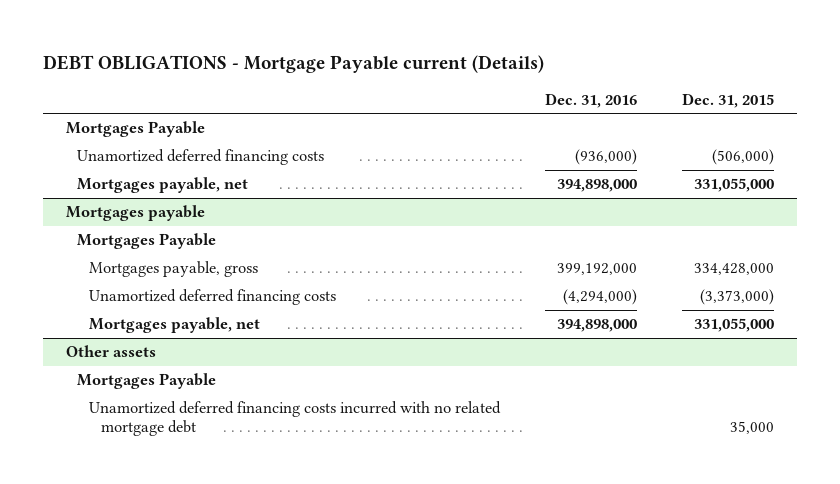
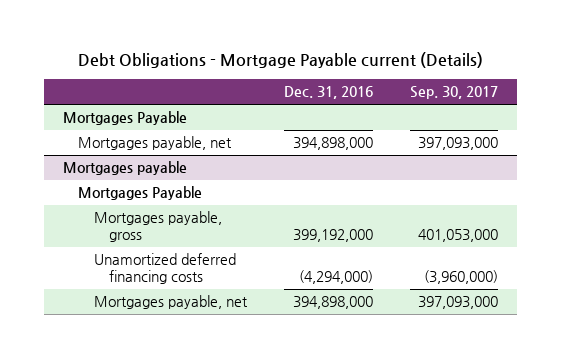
[43,54,545,73] DEBT OBLIGATIONS - Mortgage Payable current (Details) -> [77,52,483,69] Debt Obligations - Mortgage Payable current (Details)
[682,92,775,108] Dec. 31, 2015 -> none
none -> [410,86,499,100] Sep. 30, 2017
[77,149,325,166] Unamortized deferred financing costs -> none
[65,345,156,358] Other assets -> none
[77,373,217,390] Mortgages Payable -> none
[89,401,502,437] Unamortized deferred financing costs incurred with no related mortgage debt -> none

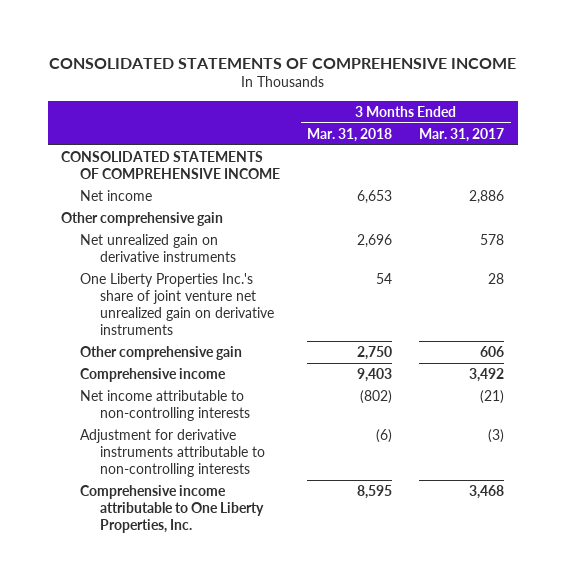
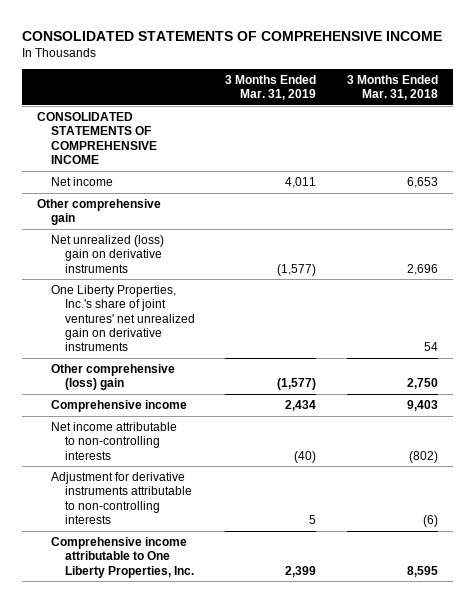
[419,127,505,142] Mar. 31, 2017 -> none
none -> [225,74,317,101] 3 Months Ended Mar. 31, 2019
[80,233,236,262] Net unrealized gain on derivative instruments -> [51,235,165,273] Net unrealized (loss) gain on derivative instruments
[80,272,274,335] One Liberty Properties Inc.'s share of joint venture net unrealized gain on derivative instruments -> [51,285,196,352] One Liberty Properties, Inc.'s share of joint ventures' net unrealized gain on derivative instruments
[80,345,243,360] Other comprehensive gain -> [51,364,176,391] Other comprehensive (loss) gain

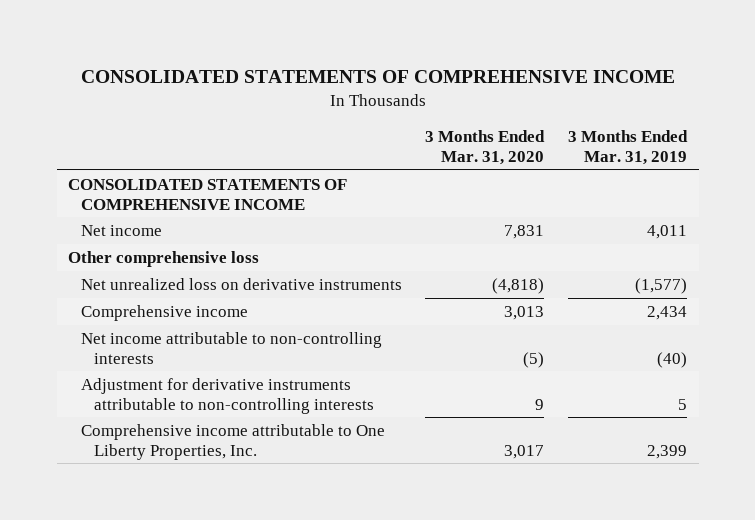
[346,74,438,101] 3 Months Ended Mar. 31, 2018 -> none
none -> [425,130,546,165] 3 Months Ended Mar. 31, 2020
[51,285,196,352] One Liberty Properties, Inc.'s share of joint ventures' net unrealized gain on derivative instruments -> none
[51,364,176,391] Other comprehensive (loss) gain -> none
[36,199,161,226] Other comprehensive gain -> [68,250,260,267] Other comprehensive loss
[51,235,165,273] Net unrealized (loss) gain on derivative instruments -> [80,277,402,290] Net unrealized loss on derivative instruments

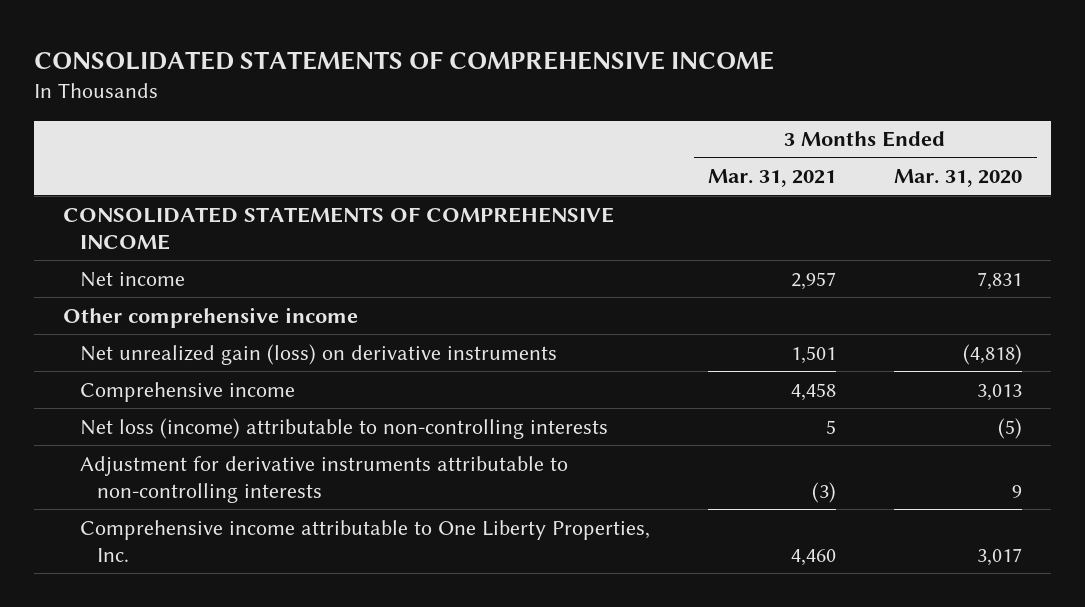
[567,130,688,165] 3 Months Ended Mar. 31, 2019 -> none
none -> [708,169,837,188] Mar. 31, 2021
[68,250,260,267] Other comprehensive loss -> [63,306,359,328] Other comprehensive income
[80,277,402,290] Net unrealized loss on derivative instruments -> [80,343,558,365] Net unrealized gain (loss) on derivative instruments
[80,331,382,364] Net income attributable to non-controlling interests -> [80,417,609,439] Net loss (income) attributable to non-controlling interests

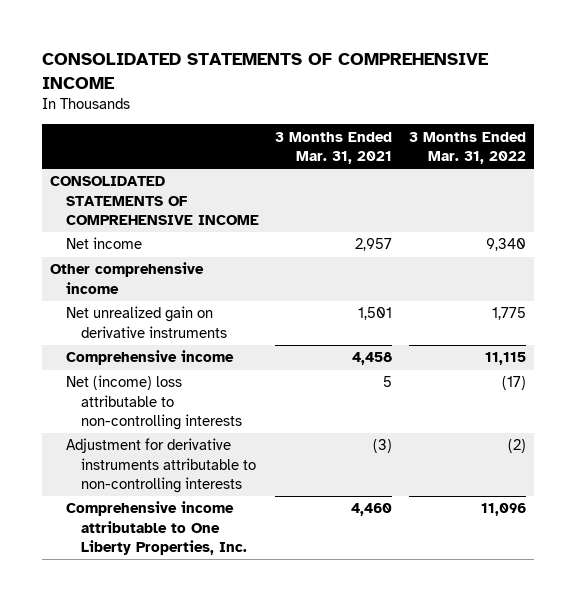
[894,169,1023,188] Mar. 31, 2020 -> none
none -> [408,131,526,164] 3 Months Ended Mar. 31, 2022
[80,343,558,365] Net unrealized gain (loss) on derivative instruments -> [65,306,228,338] Net unrealized gain on derivative instruments
[80,417,609,439] Net loss (income) attributable to non-controlling interests -> [65,375,243,430] Net (income) loss attributable to non-controlling interests

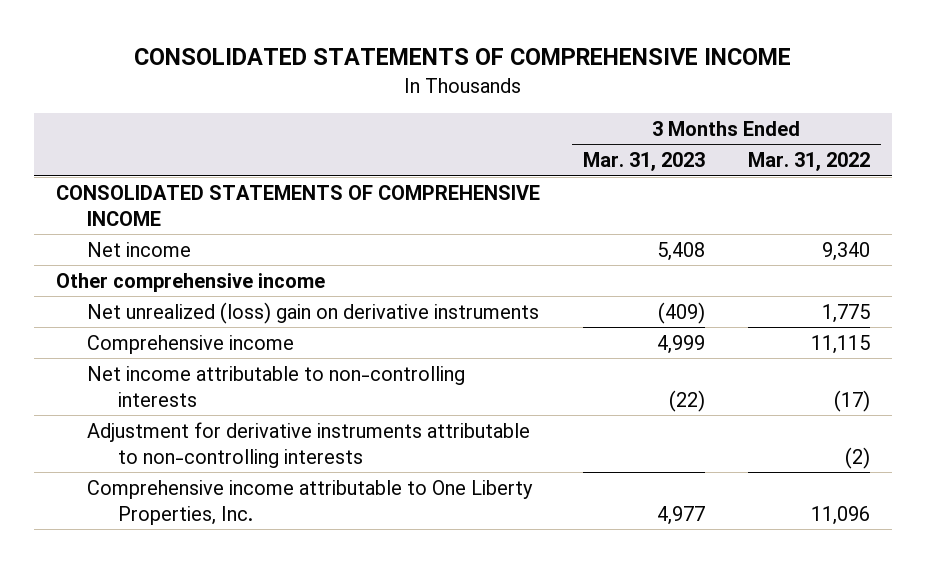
[275,131,393,164] 3 Months Ended Mar. 31, 2021 -> none
none -> [582,152,705,172] Mar. 31, 2023
[65,306,228,338] Net unrealized gain on derivative instruments -> [86,301,539,324] Net unrealized (loss) gain on derivative instruments
[65,375,243,430] Net (income) loss attributable to non-controlling interests -> [86,365,465,407] Net income attributable to non-controlling interests

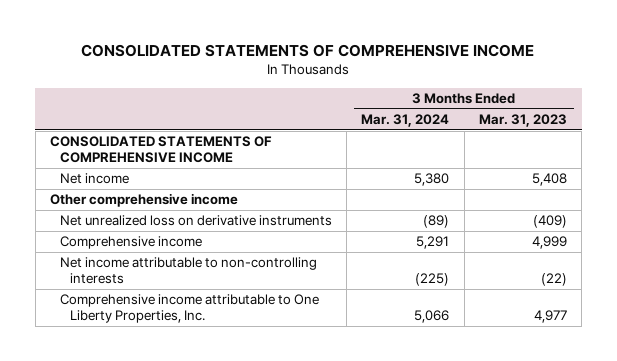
[748,152,871,172] Mar. 31, 2022 -> none
none -> [361,114,450,128] Mar. 31, 2024
[86,301,539,324] Net unrealized (loss) gain on derivative instruments -> [59,215,332,227] Net unrealized loss on derivative instruments
[86,421,530,468] Adjustment for derivative instruments attributable to non-controlling interests -> none

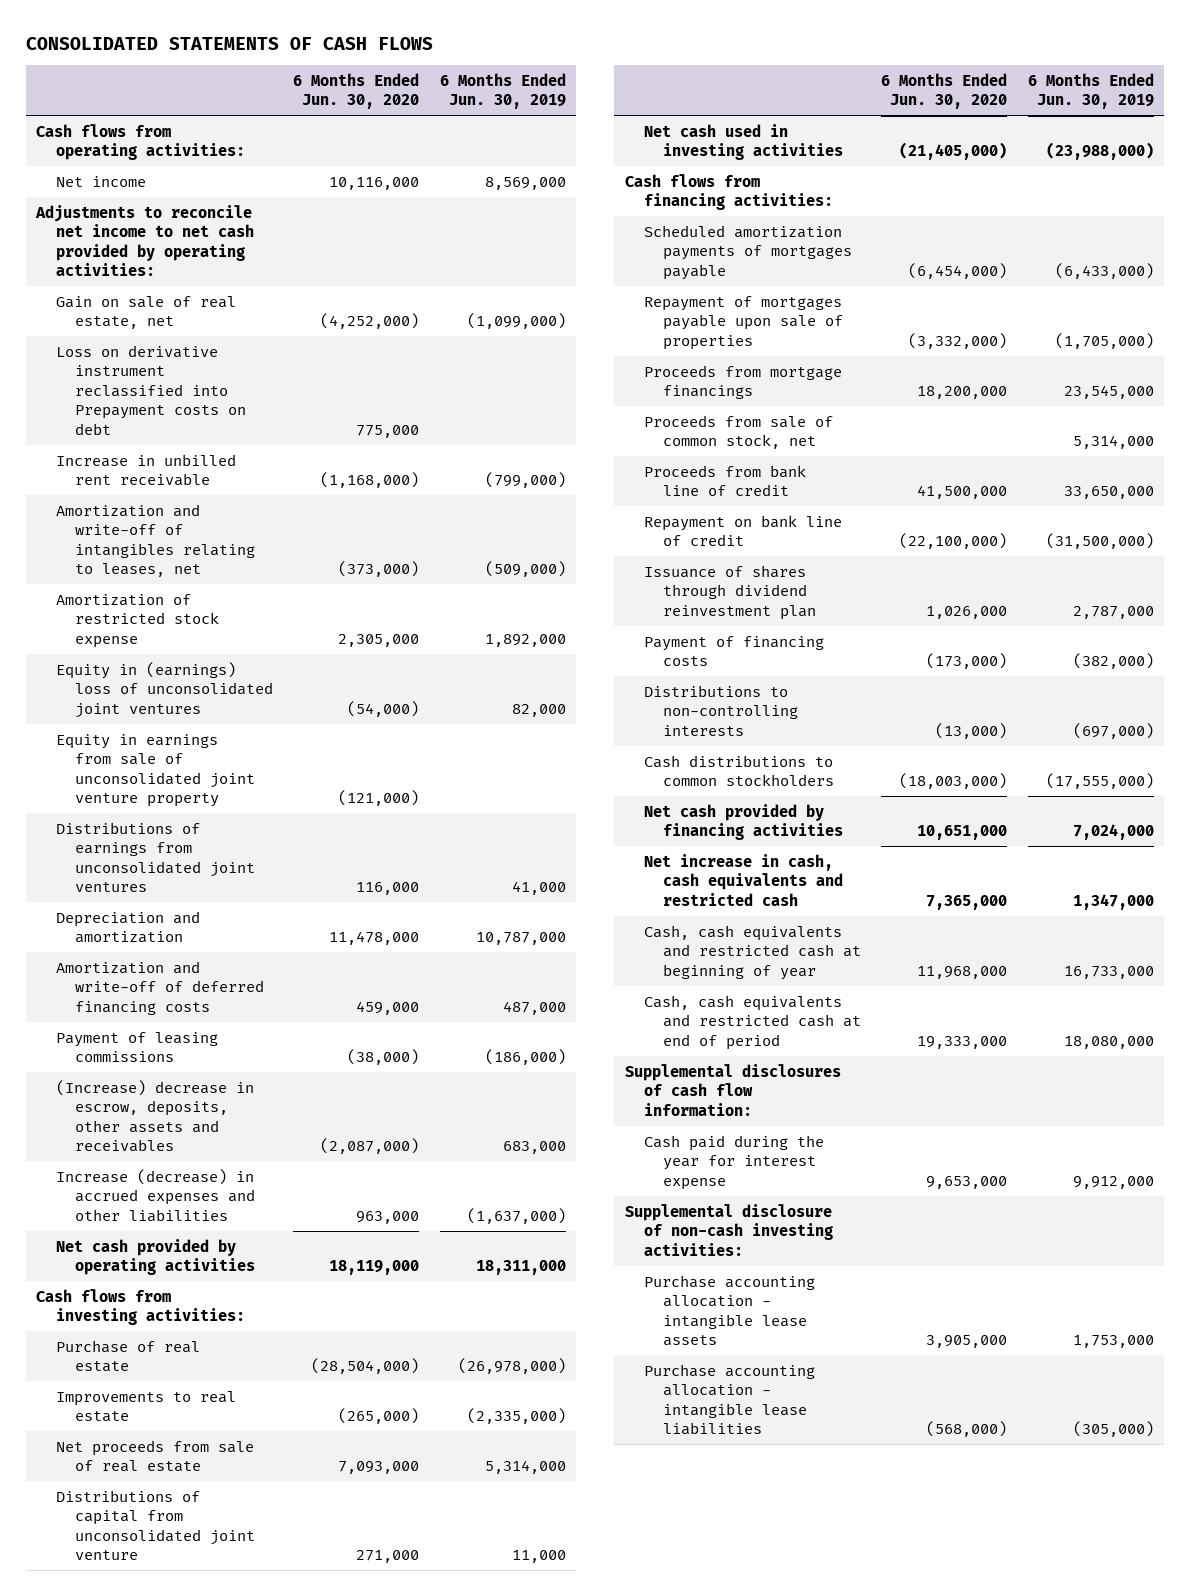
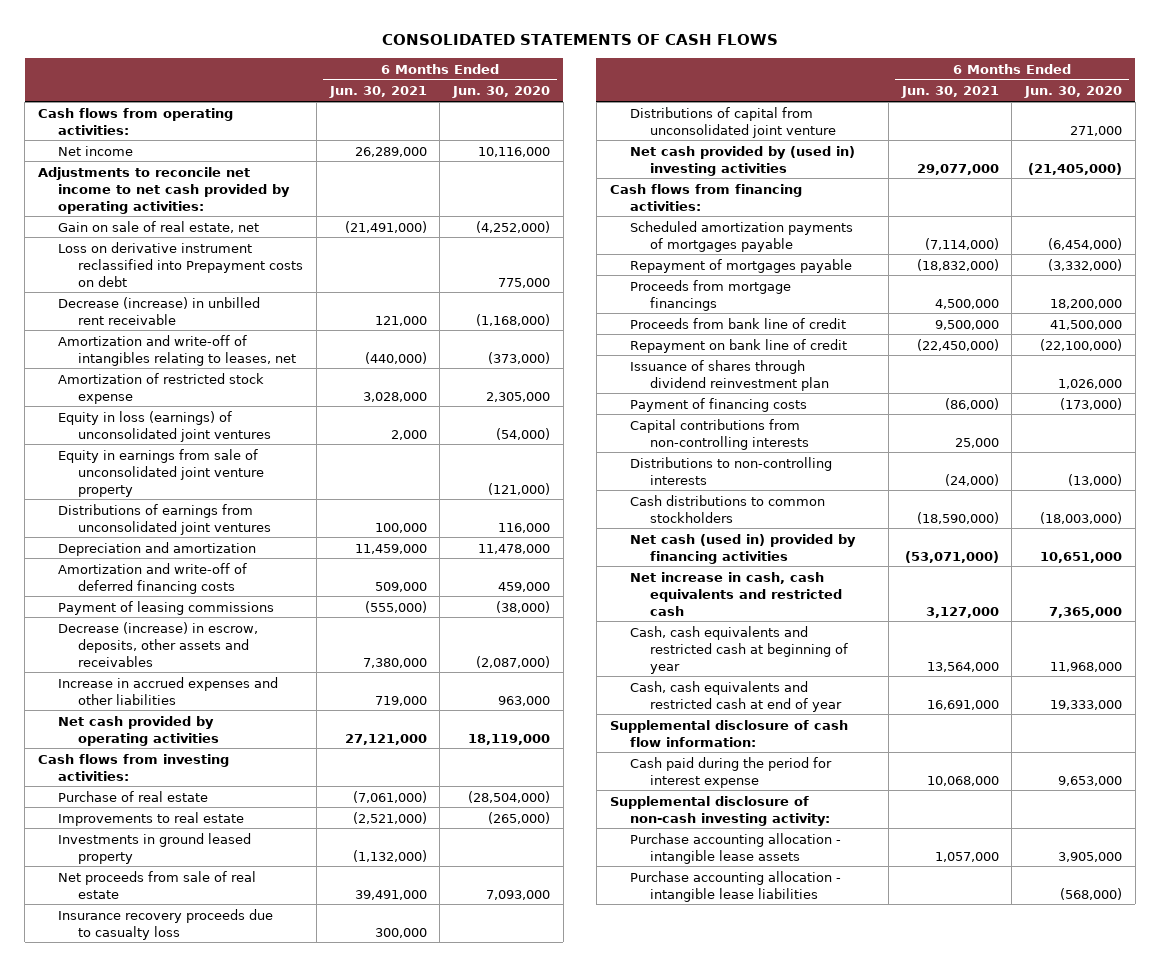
[439,72,566,110] 6 Months Ended Jun. 30, 2019 -> none
none -> [328,86,427,99] Jun. 30, 2021
[55,453,236,487] Increase in unbilled rent receivable -> [57,296,260,325] Decrease (increase) in unbilled rent receivable
[55,661,273,718] Equity in (earnings) loss of unconsolidated joint ventures -> [57,410,272,442] Equity in loss (earnings) of unconsolidated joint ventures
[55,1079,254,1153] (Increase) decrease in escrow, deposits, other assets and receivables -> [57,621,258,667] Decrease (increase) in escrow, deposits, other assets and receivables
[55,1168,255,1222] Increase (decrease) in accrued expenses and other liabilities -> [57,676,278,705] Increase in accrued expenses and other liabilities
none -> [57,832,251,864] Investments in ground leased property
none -> [57,908,273,940] Insurance recovery proceeds due to casualty loss
[643,123,843,161] Net cash used in investing activities -> [629,145,855,176] Net cash provided by (used in) investing activities
[643,295,843,350] Repayment of mortgages payable upon sale of properties -> [629,258,852,273] Repayment of mortgages payable
[643,414,833,450] Proceeds from sale of common stock, net -> none
none -> [629,418,810,450] Capital contributions from non-controlling interests
[643,803,843,841] Net cash provided by financing activities -> [629,533,856,564] Net cash (used in) provided by financing activities
[643,994,861,1050] Cash, cash equivalents and restricted cash at end of period -> [629,680,843,712] Cash, cash equivalents and restricted cash at end of year
[624,1063,841,1116] Supplemental disclosures of cash flow information: -> [609,719,848,747] Supplemental disclosure of cash flow information:
[643,1134,824,1190] Cash paid during the year for interest expense -> [629,756,832,788] Cash paid during the period for interest expense
[624,1203,833,1256] Supplemental disclosure of non-cash investing activities: -> [609,795,830,826] Supplemental disclosure of non-cash investing activity:

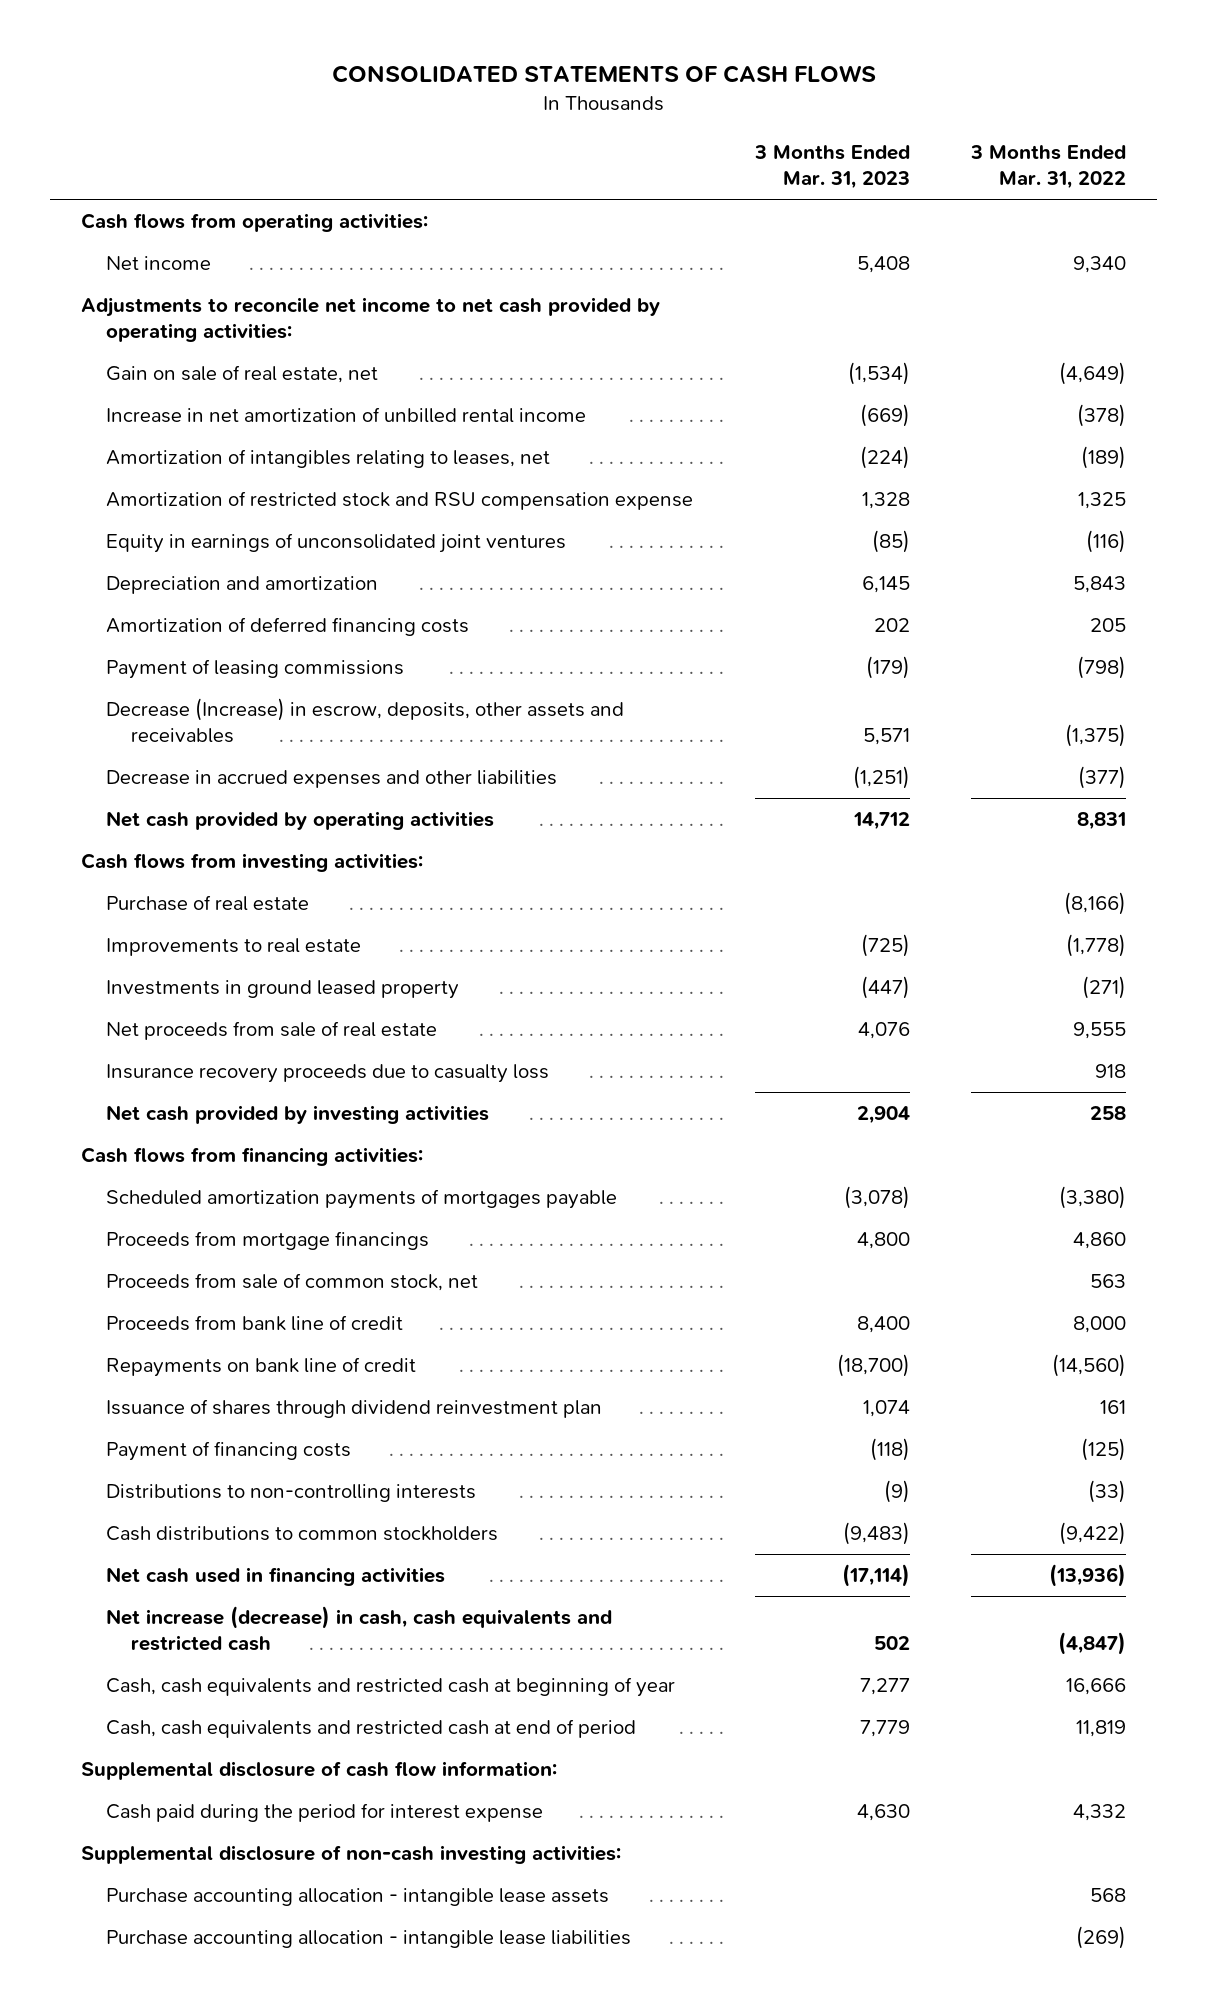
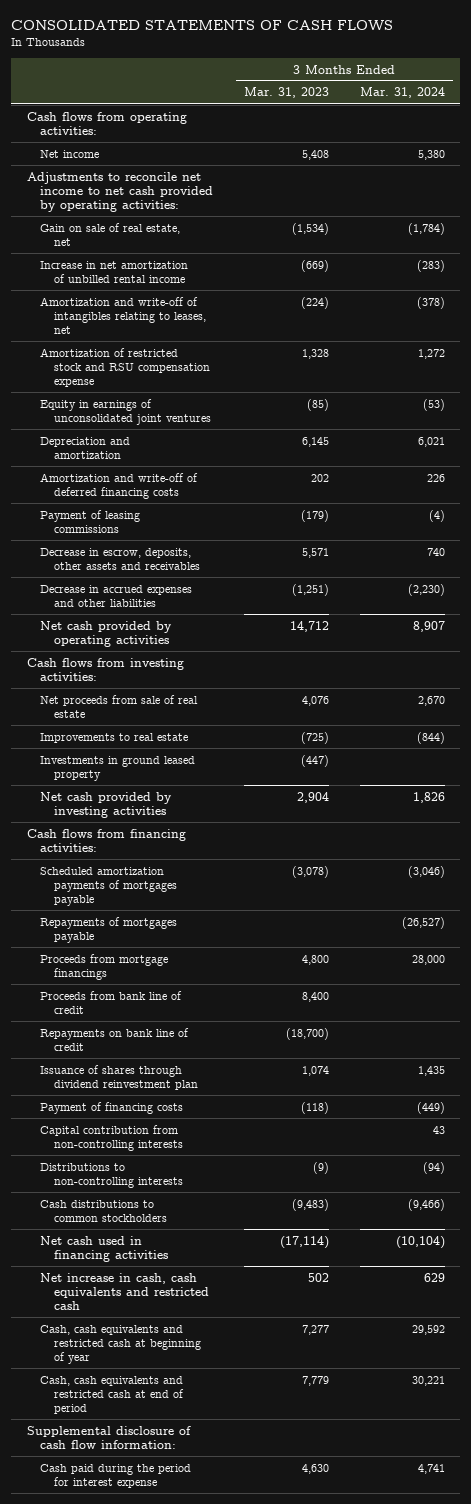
[970,144,1127,190] 3 Months Ended Mar. 31, 2022 -> none
none -> [359,87,445,99] Mar. 31, 2024
[105,448,550,468] Amortization of intangibles relating to leases, net -> [40,296,206,334] Amortization and write-off of intangibles relating to leases, net
[105,616,469,636] Amortization of deferred financing costs -> [40,472,199,499] Amortization and write-off of deferred financing costs
[105,697,624,744] Decrease (Increase) in escrow, deposits, other assets and receivables -> [40,547,200,570] Decrease in escrow, deposits, other assets and receivables
[105,894,309,911] Purchase of real estate -> none
[105,1020,437,1040] Net proceeds from sale of real estate -> [40,694,199,718] Net proceeds from sale of real estate
[105,1063,549,1083] Insurance recovery proceeds due to casualty loss -> none
none -> [40,916,178,943] Repayments of mortgages payable
[105,1272,478,1291] Proceeds from sale of common stock, net -> none
none -> [40,1124,183,1151] Capital contribution from non-controlling interests
[105,1605,612,1652] Net increase (decrease) in cash, cash equivalents and restricted cash -> [40,1272,209,1310] Net increase in cash, cash equivalents and restricted cash
[81,1844,622,1864] Supplemental disclosure of non-cash investing activities: -> none
[105,1887,609,1906] Purchase accounting allocation - intangible lease assets -> none
[105,1929,631,1948] Purchase accounting allocation - intangible lease liabilities -> none

